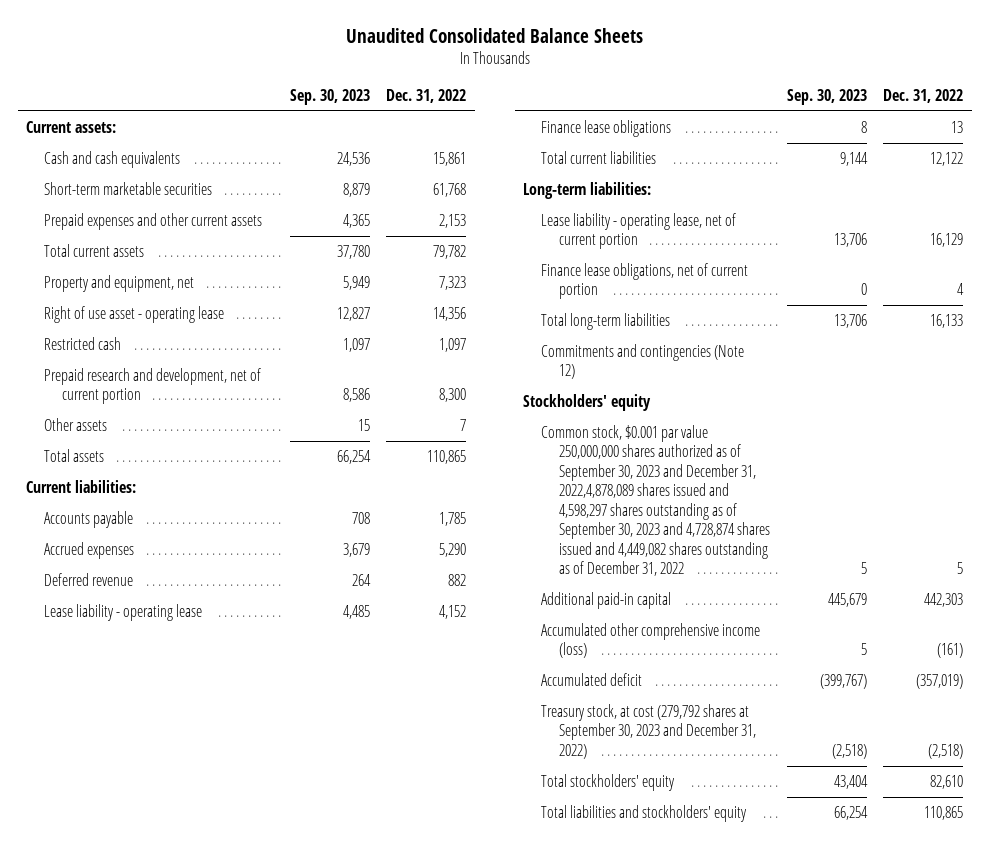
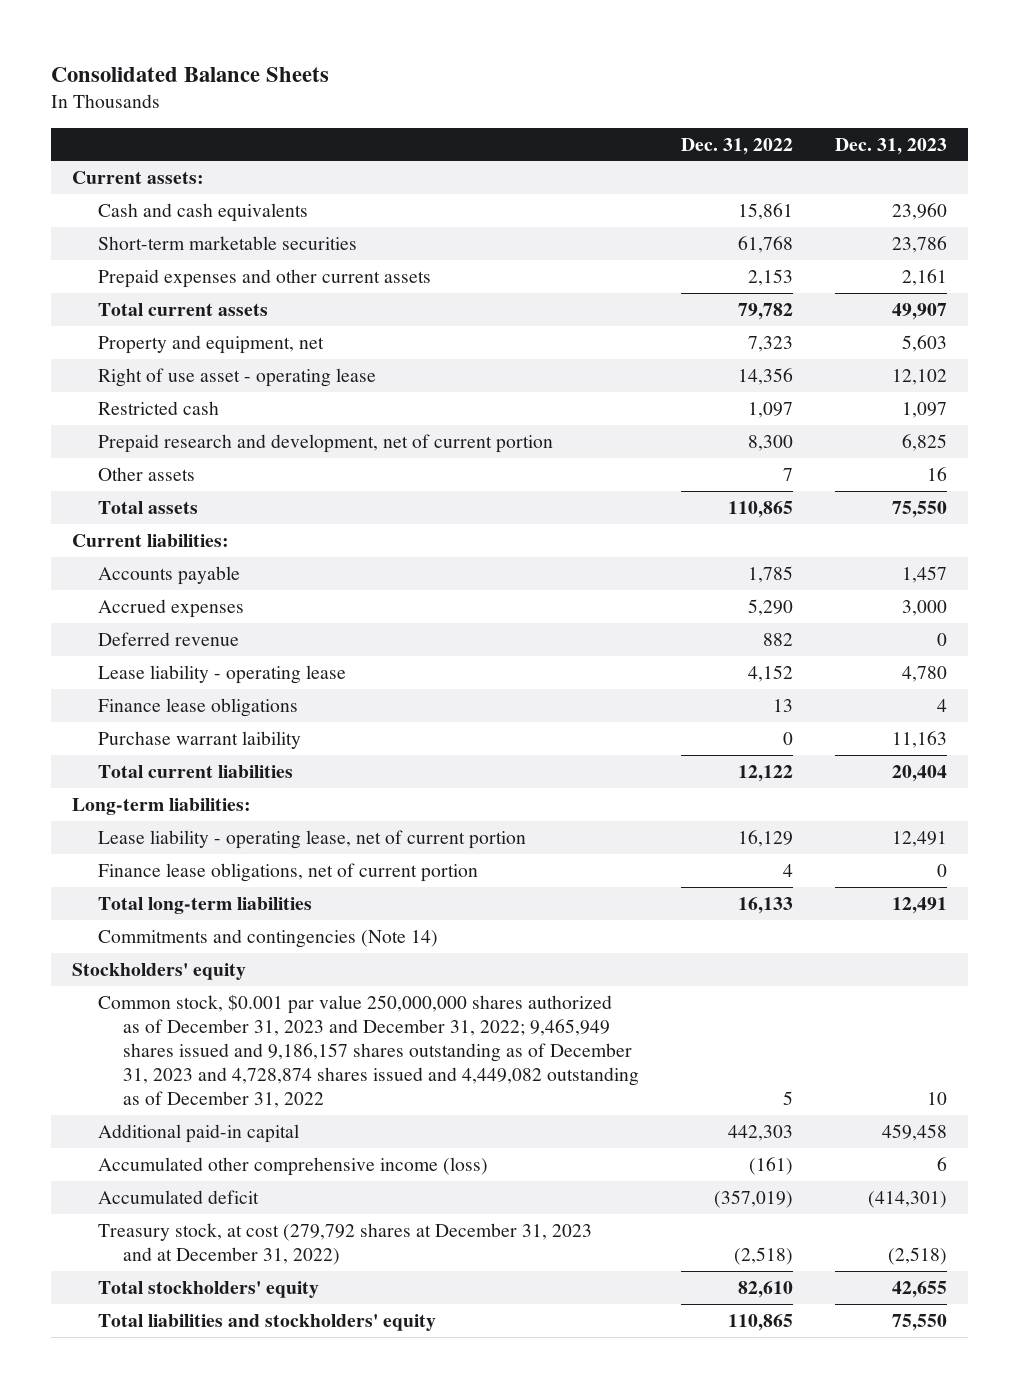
[345,27,643,43] Unaudited Consolidated Balance Sheets -> [50,66,329,82] Consolidated Balance Sheets
[289,89,370,106] Sep. 30, 2023 -> none
none -> [834,137,947,155] Dec. 31, 2023
none -> [97,730,301,749] Purchase warrant laibility
[541,343,745,380] Commitments and contingencies (Note 12) -> [97,928,438,948] Commitments and contingencies (Note 14)
[541,424,771,577] Common stock, $0.001 par value 250,000,000 shares authorized as of September 30, 2023 and December 31, 2022,4,878,089 shares issued and 4,598,297 shares outstanding as of September 30, 2023 and 4,728,874 shares issued and 4,449,082 shares outstanding as of December 31, 2022 -> [97,993,640,1109] Common stock, $0.001 par value 250,000,000 shares authorized as of December 31, 2023 and December 31, 2022; 9,465,949 shares issued and 9,186,157 shares outstanding as of December 31, 2023 and 4,728,874 shares issued and 4,449,082 outstanding as of December 31, 2022
[541,703,757,759] Treasury stock, at cost (279,792 shares at September 30, 2023 and December 31, 2022) -> [97,1222,592,1265] Treasury stock, at cost (279,792 shares at December 31, 2023 and at December 31, 2022)

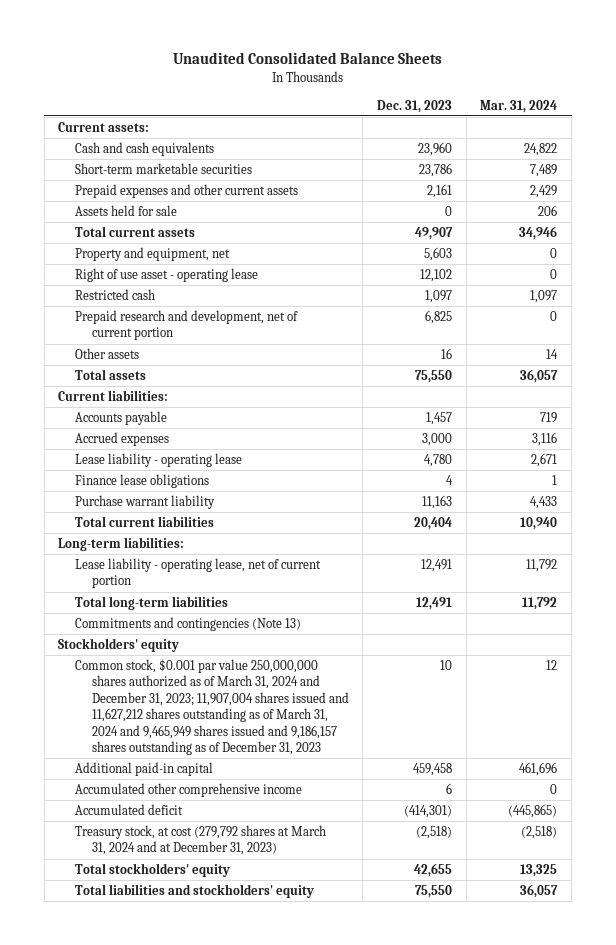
[50,66,329,82] Consolidated Balance Sheets -> [172,52,442,65] Unaudited Consolidated Balance Sheets
[680,137,793,155] Dec. 31, 2022 -> none
none -> [480,99,558,113] Mar. 31, 2024
none -> [75,204,178,216] Assets held for sale
[97,631,239,646] Deferred revenue -> none
[97,730,301,749] Purchase warrant laibility -> [75,494,216,509] Purchase warrant liability
[97,862,478,882] Finance lease obligations, net of current portion -> none
[97,928,438,948] Commitments and contingencies (Note 14) -> [75,616,302,631] Commitments and contingencies (Note 13)
[97,993,640,1109] Common stock, $0.001 par value 250,000,000 shares authorized as of December 31, 2023 and December 31, 2022; 9,465,949 shares issued and 9,186,157 shares outstanding as of December 31, 2023 and 4,728,874 shares issued and 4,449,082 outstanding as of December 31, 2022 -> [75,658,349,756] Common stock, $0.001 par value 250,000,000 shares authorized as of March 31, 2024 and December 31, 2023; 11,907,004 shares issued and 11,627,212 shares outstanding as of March 31, 2024 and 9,465,949 shares issued and 9,186,157 shares outstanding as of December 31, 2023
[97,1156,488,1176] Accumulated other comprehensive income (loss) -> [75,782,303,797] Accumulated other comprehensive income
[97,1222,592,1265] Treasury stock, at cost (279,792 shares at December 31, 2023 and at December 31, 2022) -> [75,824,327,856] Treasury stock, at cost (279,792 shares at March 31, 2024 and at December 31, 2023)

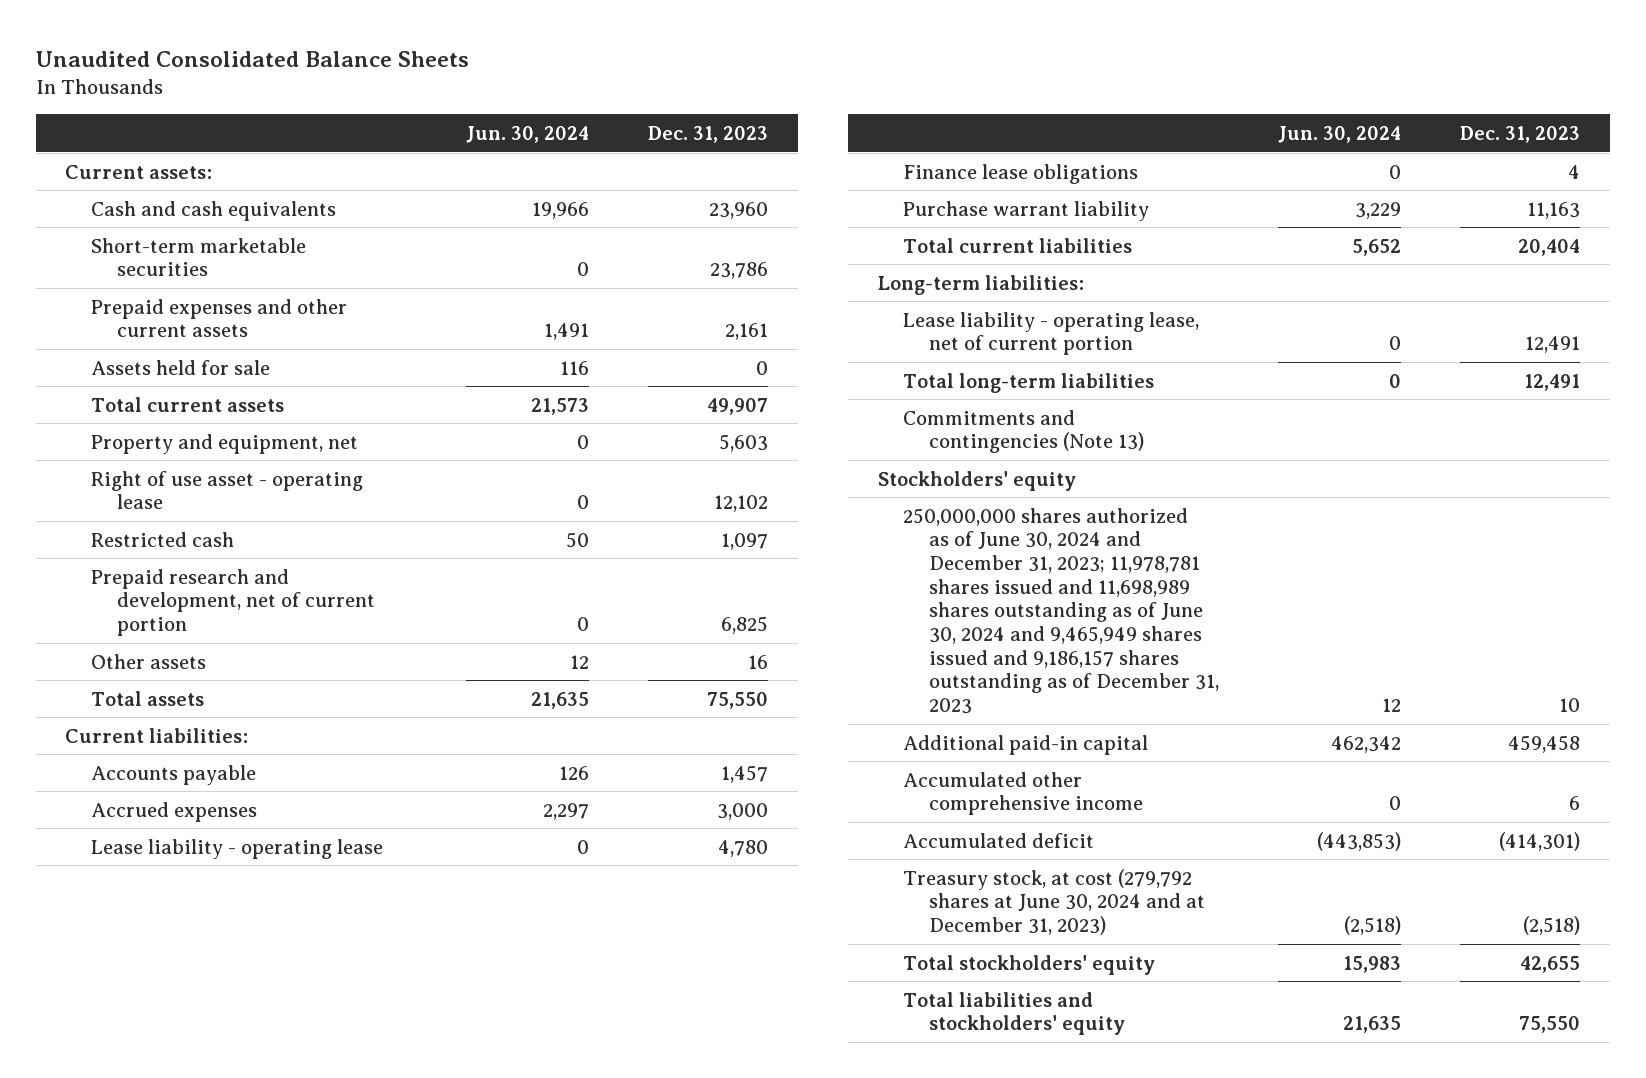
[480,99,558,113] Mar. 31, 2024 -> none
none -> [465,125,589,143] Jun. 30, 2024
[75,658,349,756] Common stock, $0.001 par value 250,000,000 shares authorized as of March 31, 2024 and December 31, 2023; 11,907,004 shares issued and 11,627,212 shares outstanding as of March 31, 2024 and 9,465,949 shares issued and 9,186,157 shares outstanding as of December 31, 2023 -> [903,507,1220,714] 250,000,000 shares authorized as of June 30, 2024 and December 31, 2023; 11,978,781 shares issued and 11,698,989 shares outstanding as of June 30, 2024 and 9,465,949 shares issued and 9,186,157 shares outstanding as of December 31, 2023
[75,824,327,856] Treasury stock, at cost (279,792 shares at March 31, 2024 and at December 31, 2023) -> [903,868,1206,935] Treasury stock, at cost (279,792 shares at June 30, 2024 and at December 31, 2023)

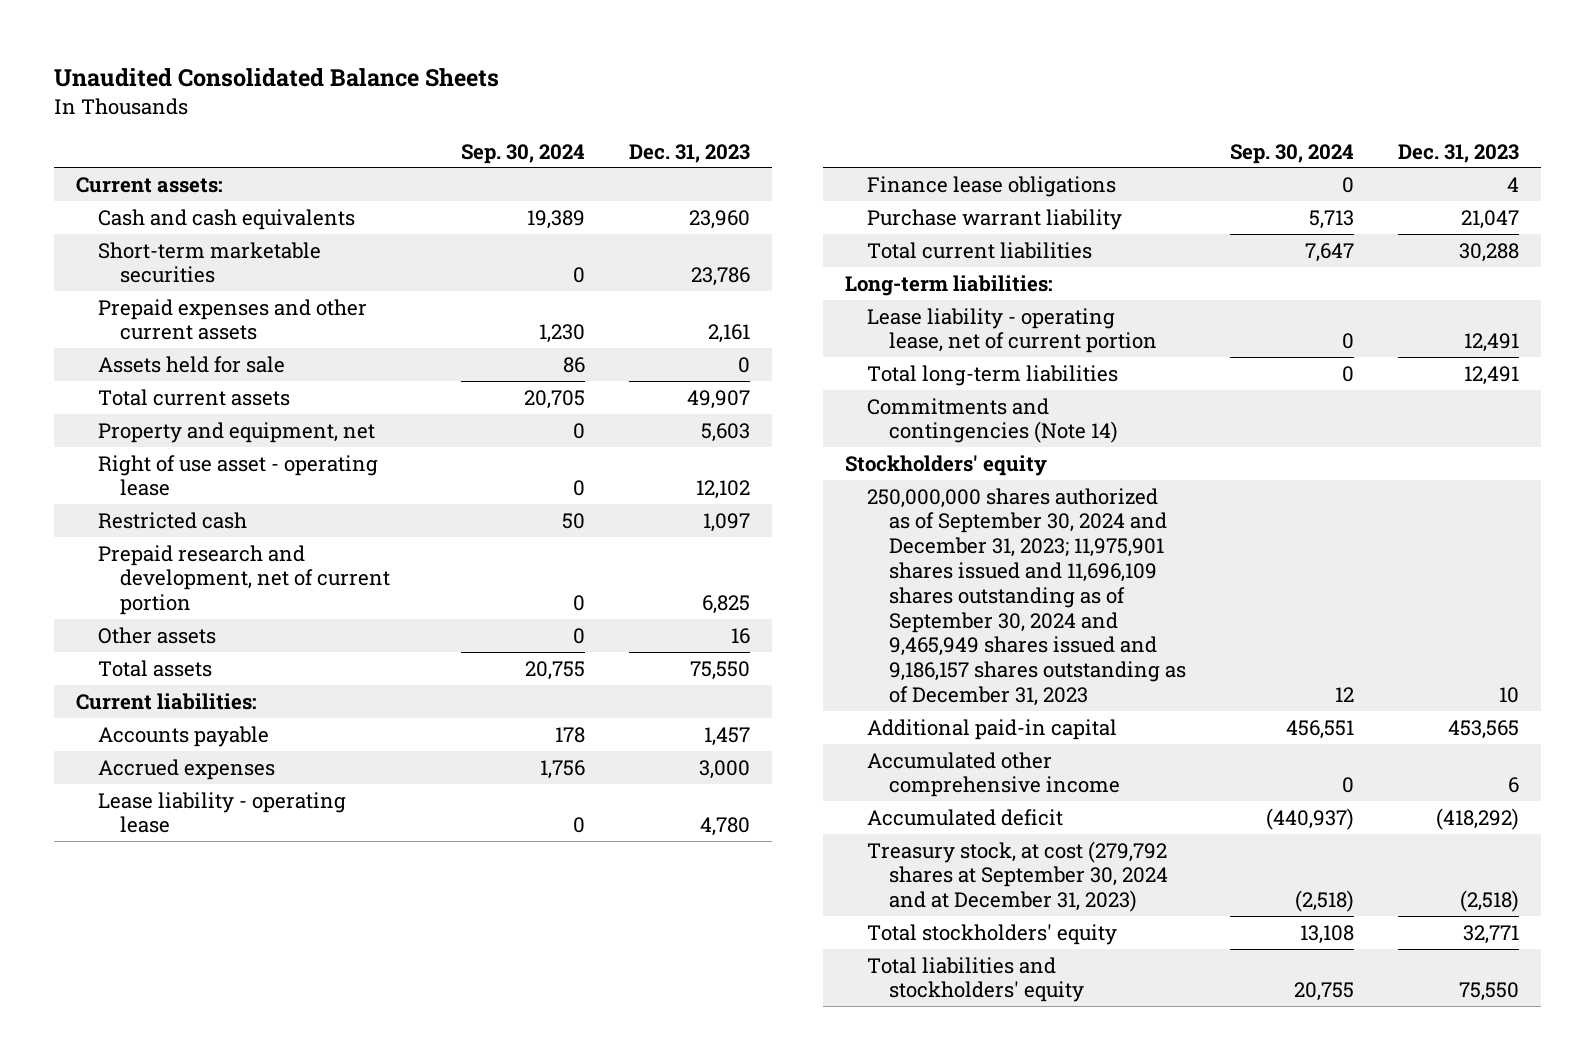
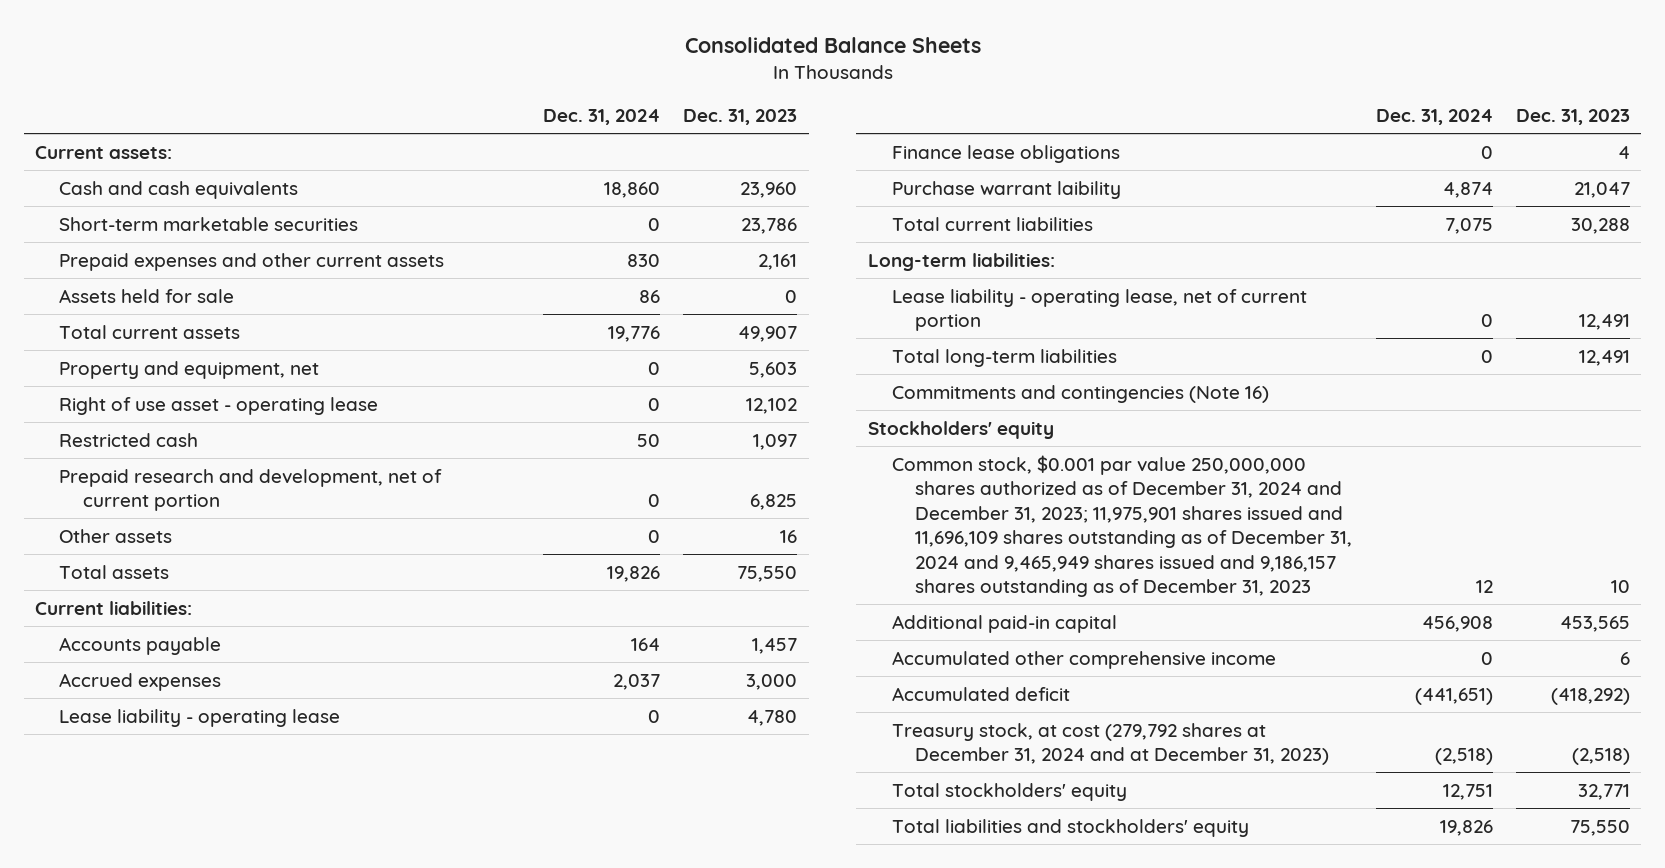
[54,68,500,88] Unaudited Consolidated Balance Sheets -> [684,37,981,54] Consolidated Balance Sheets
[461,143,586,164] Sep. 30, 2024 -> none
none -> [543,109,661,126] Dec. 31, 2024
[867,208,1123,230] Purchase warrant liability -> [891,180,1121,199] Purchase warrant laibility
[867,397,1119,444] Commitments and contingencies (Note 14) -> [891,384,1269,403] Commitments and contingencies (Note 16)
[867,487,1187,706] 250,000,000 shares authorized as of September 30, 2024 and December 31, 2023; 11,975,901 shares issued and 11,696,109 shares outstanding as of September 30, 2024 and 9,465,949 shares issued and 9,186,157 shares outstanding as of December 31, 2023 -> [891,454,1353,598] Common stock, $0.001 par value 250,000,000 shares authorized as of December 31, 2024 and December 31, 2023; 11,975,901 shares issued and 11,696,109 shares outstanding as of December 31, 2024 and 9,465,949 shares issued and 9,186,157 shares outstanding as of December 31, 2023
[867,840,1169,913] Treasury stock, at cost (279,792 shares at September 30, 2024 and at December 31, 2023) -> [891,722,1330,766] Treasury stock, at cost (279,792 shares at December 31, 2024 and at December 31, 2023)

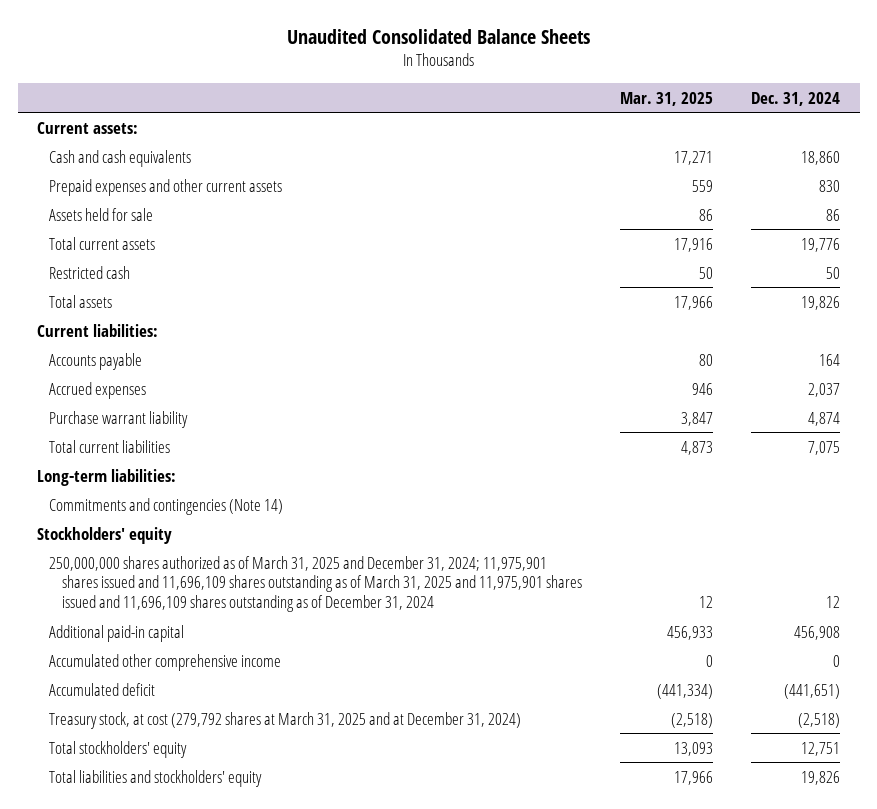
[684,37,981,54] Consolidated Balance Sheets -> [286,28,590,44] Unaudited Consolidated Balance Sheets
[683,109,798,126] Dec. 31, 2023 -> none
none -> [620,91,714,106] Mar. 31, 2025
[59,216,359,231] Short-term marketable securities -> none
[59,360,320,379] Property and equipment, net -> none
[59,396,379,415] Right of use asset - operating lease -> none
[59,468,443,512] Prepaid research and development, net of current portion -> none
[59,528,173,543] Other assets -> none
[59,708,341,727] Lease liability - operating lease -> none
[891,144,1120,163] Finance lease obligations -> none
[891,180,1121,199] Purchase warrant laibility -> [49,410,189,428] Purchase warrant liability
[891,288,1307,332] Lease liability - operating lease, net of current portion -> none
[891,348,1117,367] Total long-term liabilities -> none
[891,384,1269,403] Commitments and contingencies (Note 16) -> [49,497,284,515] Commitments and contingencies (Note 14)
[891,454,1353,598] Common stock, $0.001 par value 250,000,000 shares authorized as of December 31, 2024 and December 31, 2023; 11,975,901 shares issued and 11,696,109 shares outstanding as of December 31, 2024 and 9,465,949 shares issued and 9,186,157 shares outstanding as of December 31, 2023 -> [49,555,582,613] 250,000,000 shares authorized as of March 31, 2025 and December 31, 2024; 11,975,901 shares issued and 11,696,109 shares outstanding as of March 31, 2025 and 11,975,901 shares issued and 11,696,109 shares outstanding as of December 31, 2024
[891,722,1330,766] Treasury stock, at cost (279,792 shares at December 31, 2024 and at December 31, 2023) -> [49,711,522,729] Treasury stock, at cost (279,792 shares at March 31, 2025 and at December 31, 2024)

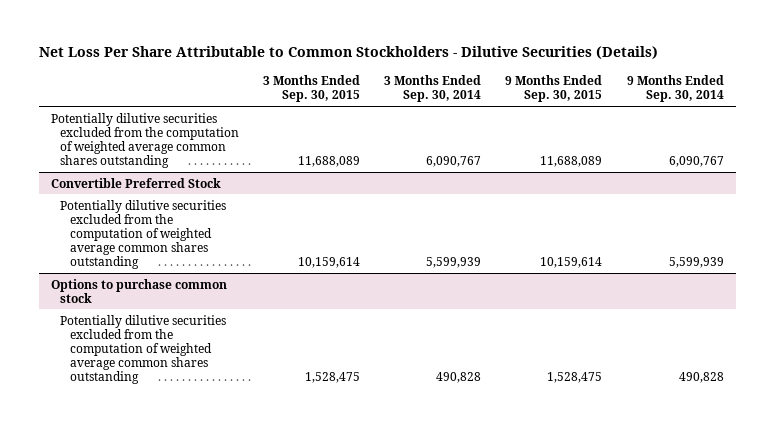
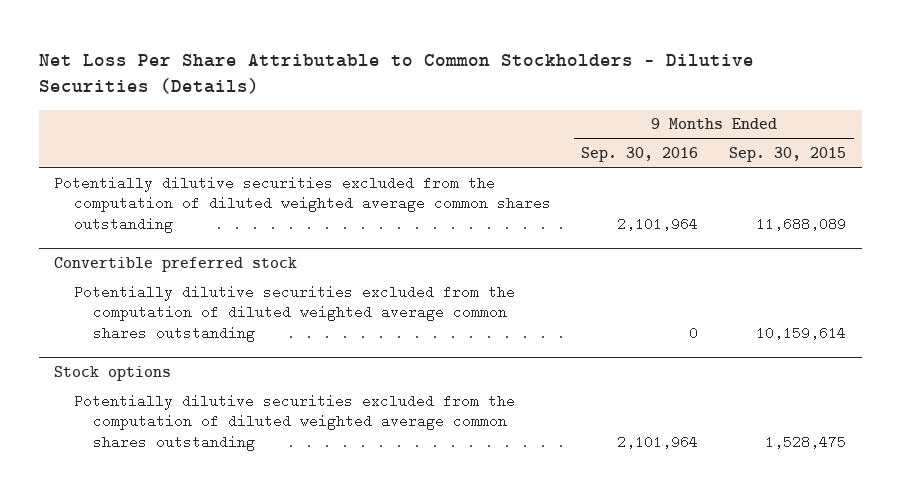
[263,75,361,103] 3 Months Ended Sep. 30, 2015 -> none
[384,75,482,103] 3 Months Ended Sep. 30, 2014 -> none
[626,75,724,103] 9 Months Ended Sep. 30, 2014 -> none
none -> [581,146,699,162] Sep. 30, 2016
[50,112,240,169] Potentially dilutive securities excluded from the computation of weighted average common shares outstanding -> [54,175,551,234] Potentially dilutive securities excluded from the computation of diluted weighted average common shares outstanding
[50,177,221,188] Convertible Preferred Stock -> [54,256,298,272] Convertible preferred stock
[60,199,227,270] Potentially dilutive securities excluded from the computation of weighted average common shares outstanding -> [73,284,515,343] Potentially dilutive securities excluded from the computation of diluted weighted average common shares outstanding
[50,278,227,303] Options to purchase common stock -> [54,365,172,381] Stock options
[60,314,227,385] Potentially dilutive securities excluded from the computation of weighted average common shares outstanding -> [73,393,515,452] Potentially dilutive securities excluded from the computation of diluted weighted average common shares outstanding

